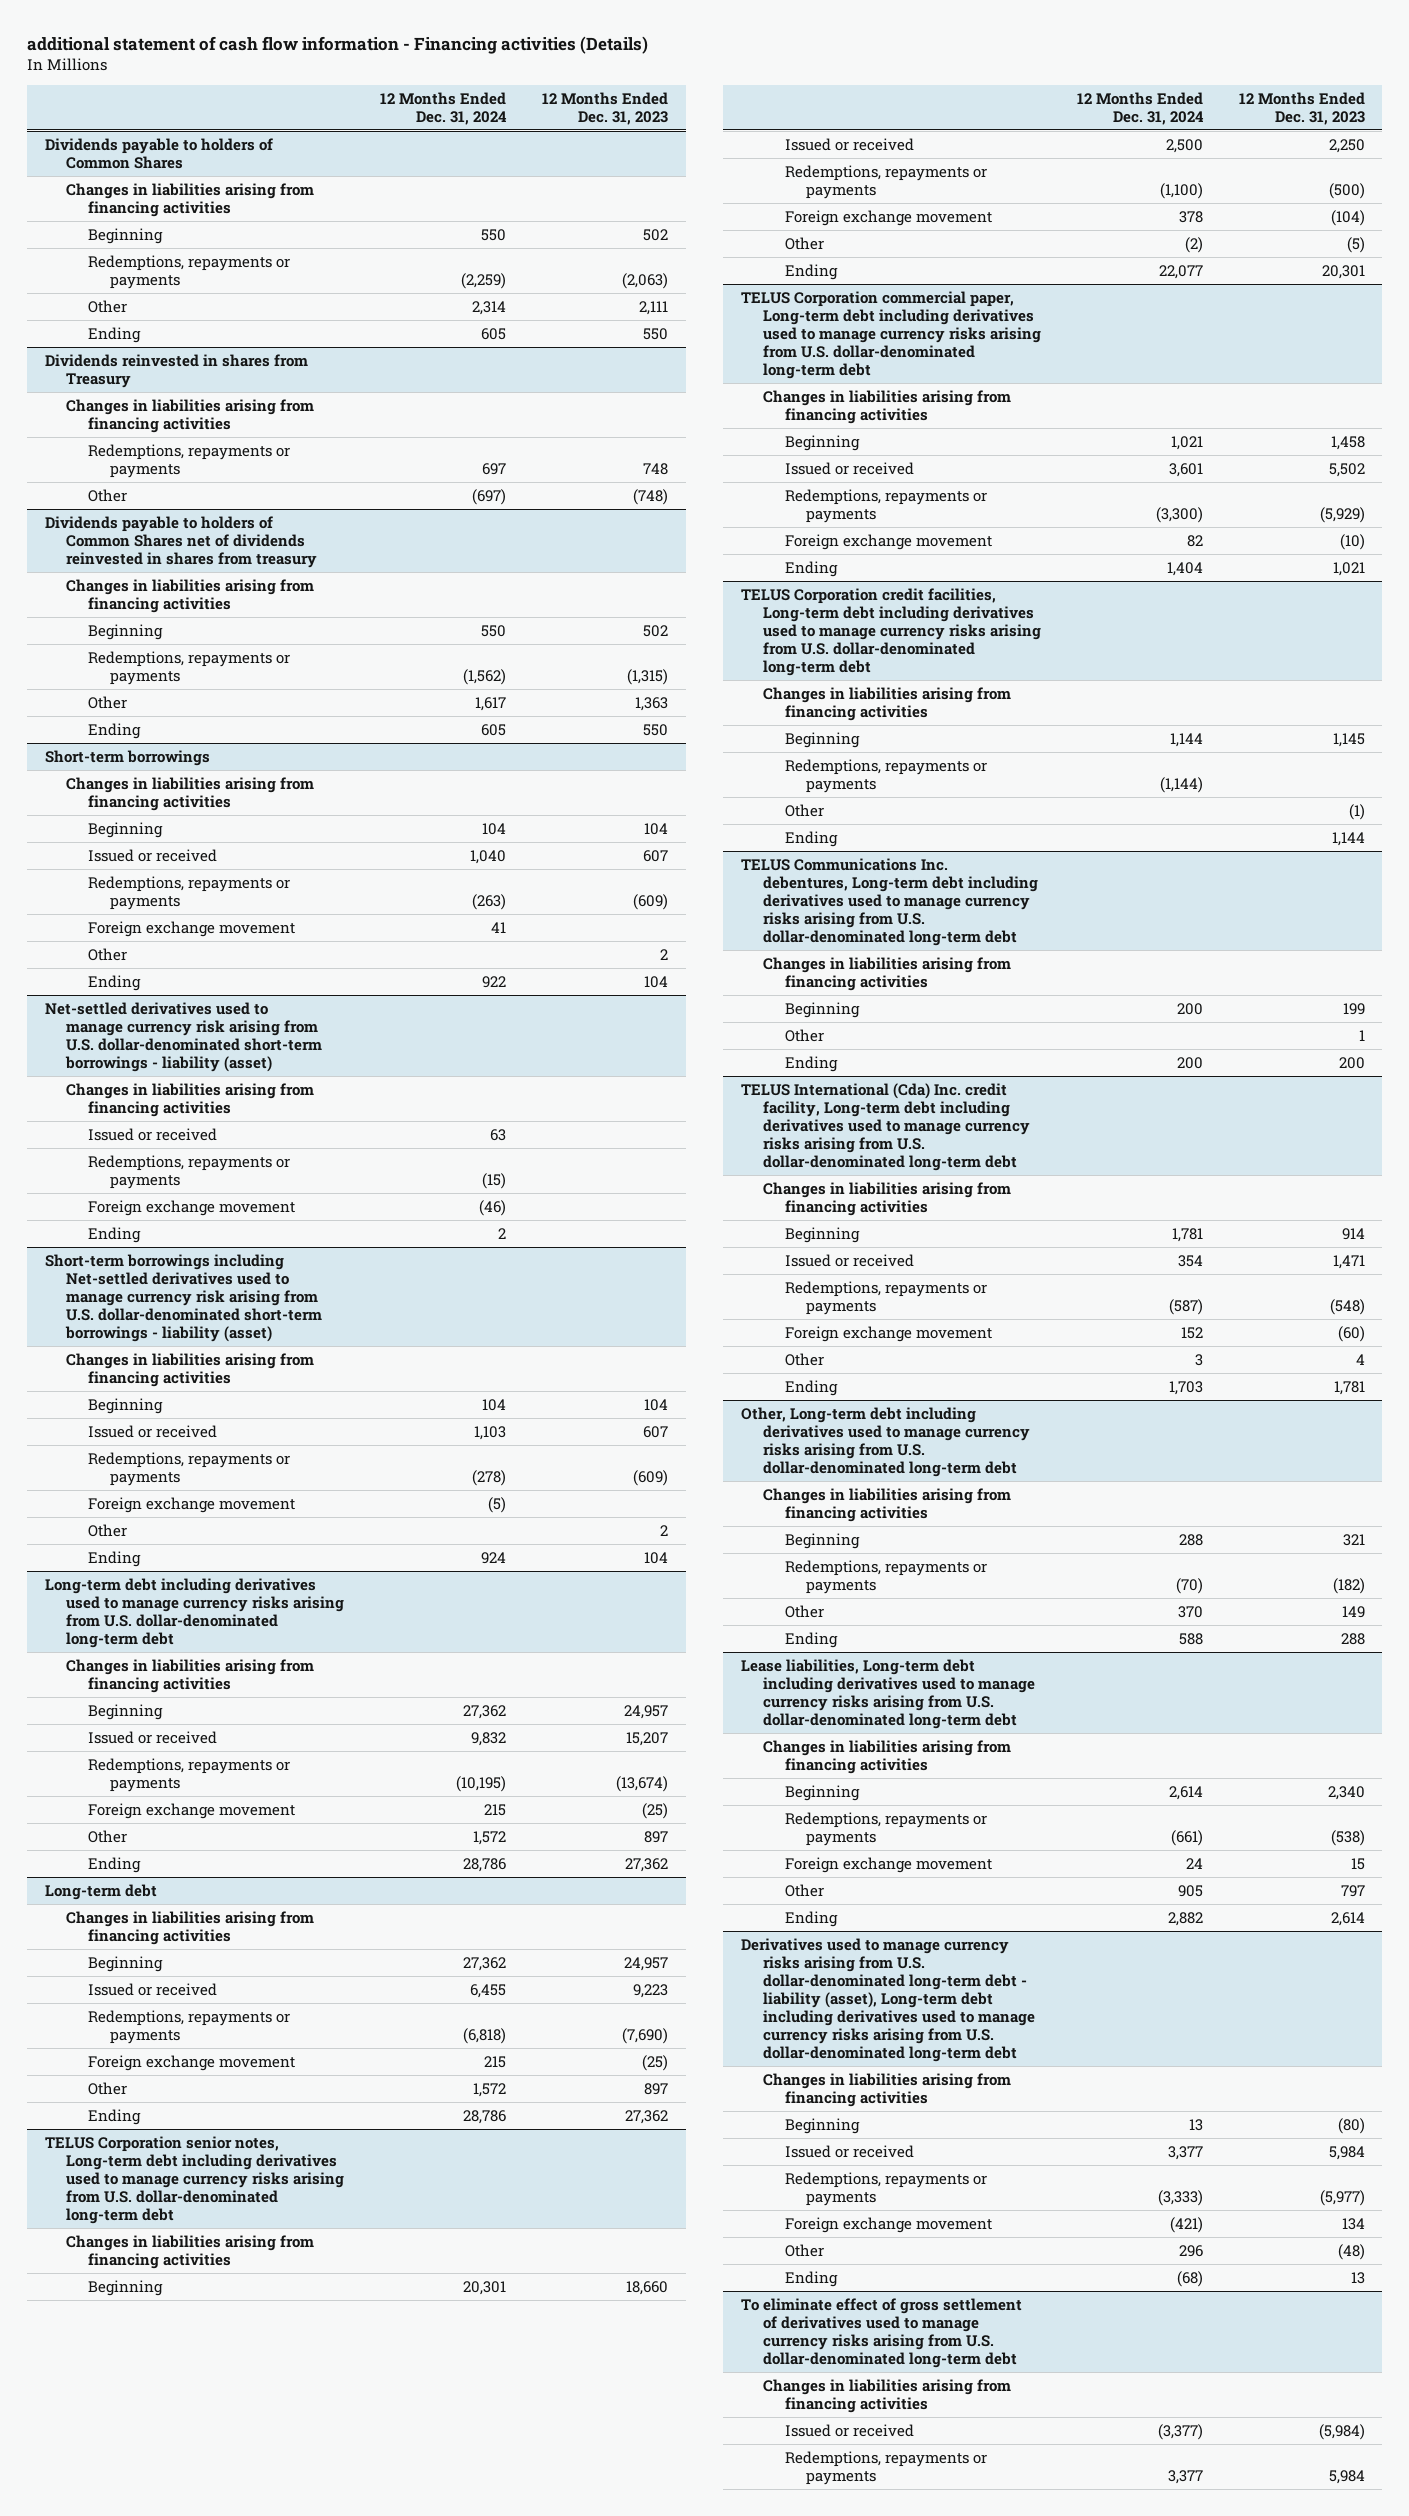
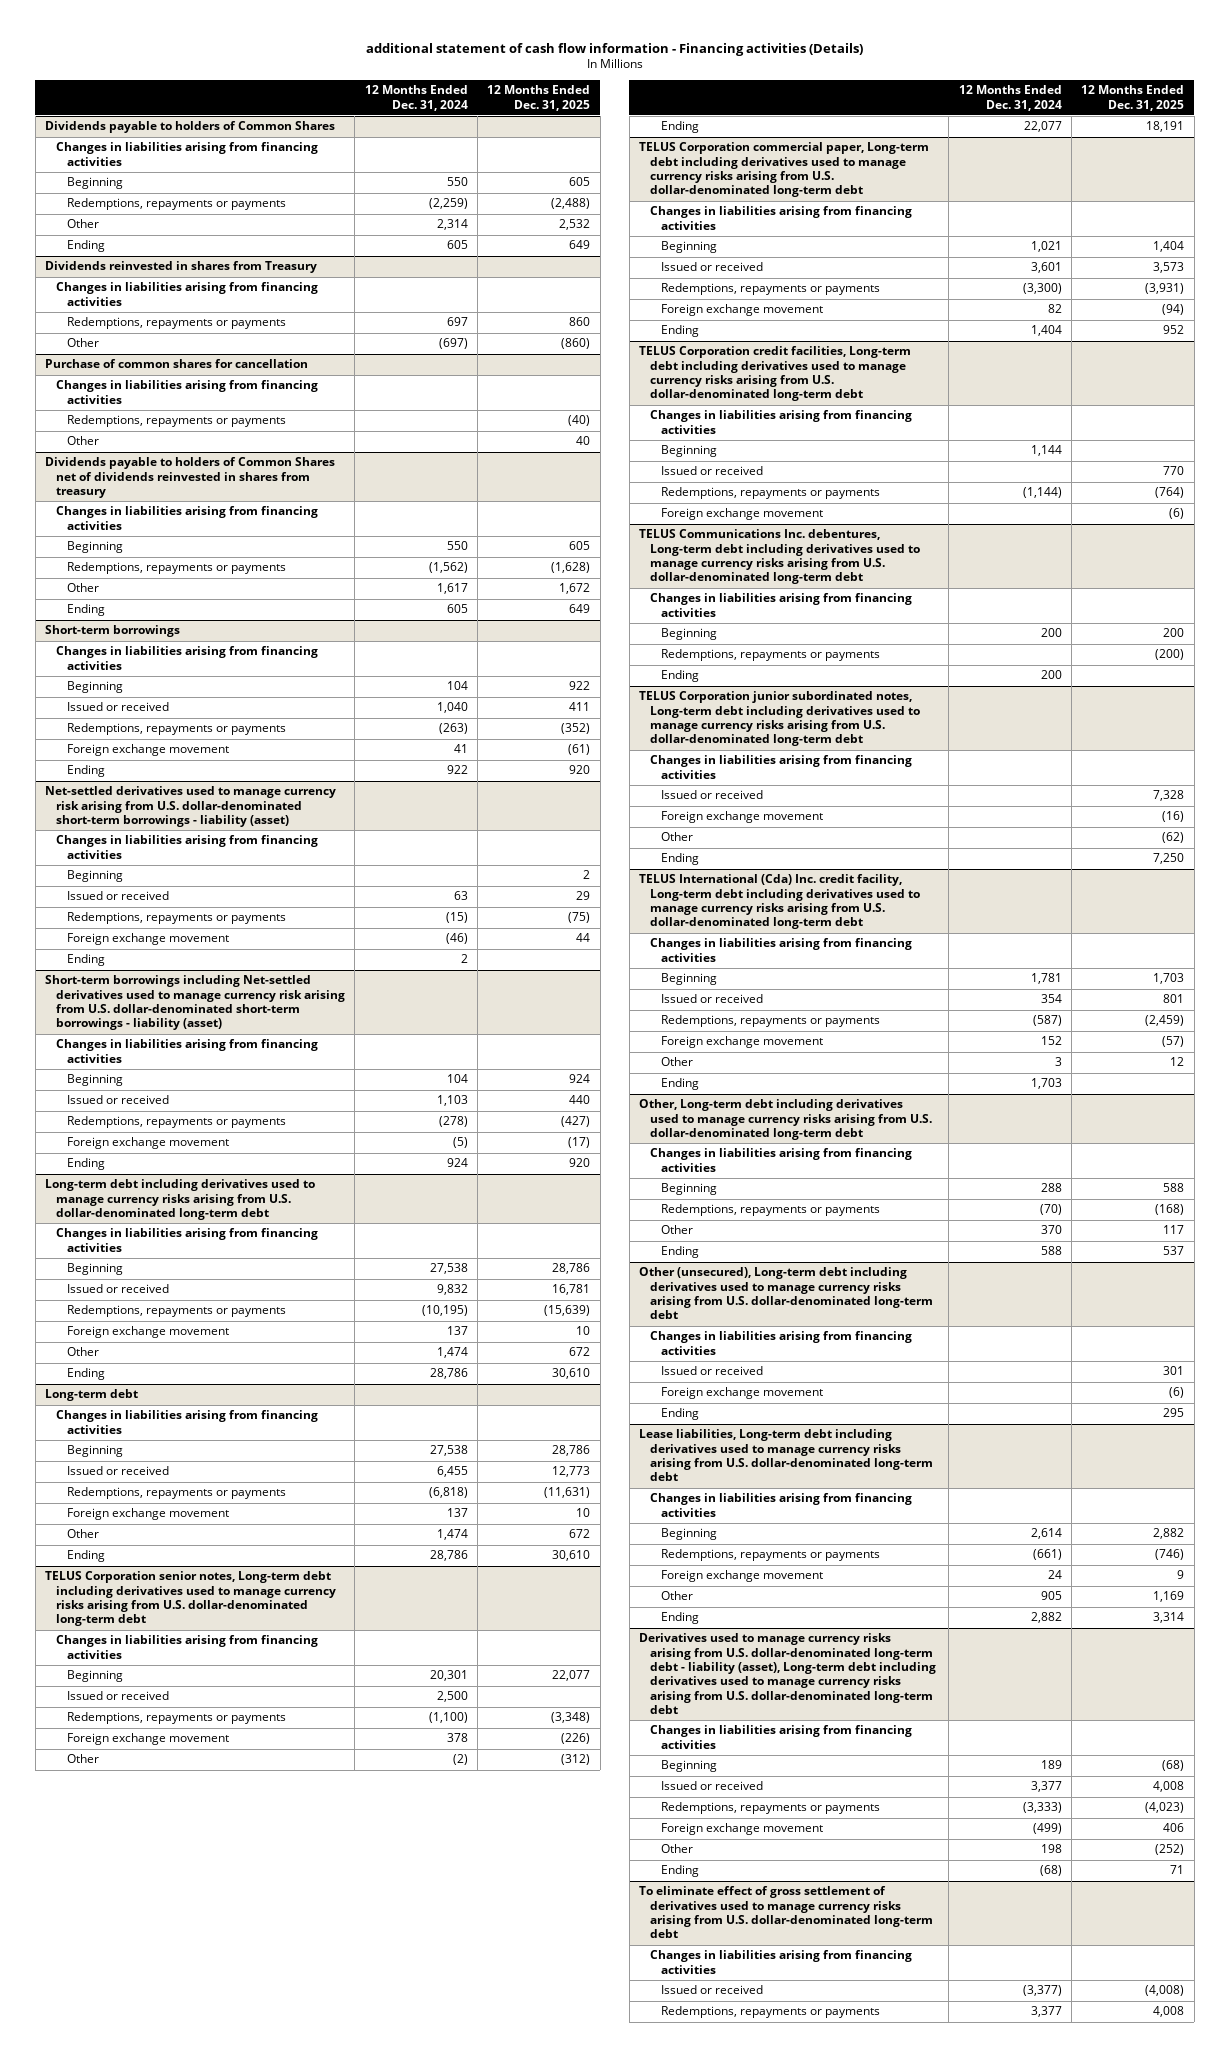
[542,92,669,126] 12 Months Ended Dec. 31, 2023 -> none
none -> [487,85,591,111] 12 Months Ended Dec. 31, 2025
none -> [44,359,308,369] Purchase of common shares for cancellation
none -> [55,380,318,404] Changes in liabilities arising from financing activities
none -> [66,415,286,428] Redemptions, repayments or payments
none -> [66,436,99,446] Other
[88,947,128,961] Other -> none
none -> [66,870,123,883] Beginning
[88,1523,128,1537] Other -> none
[463,1704,507,1719] 27,362 -> [429,1263,468,1275] 27,538
[484,1803,507,1816] 215 -> [446,1326,468,1336] 137
[473,1830,507,1845] 1,572 -> [436,1347,468,1359] 1,474
[463,1956,507,1971] 27,362 -> [429,1445,468,1457] 27,538
[484,2055,507,2068] 215 -> [446,1508,468,1518] 137
[473,2082,507,2097] 1,572 -> [436,1529,468,1541] 1,474
none -> [660,466,763,476] Issued or received
[784,803,824,817] Other -> none
[784,830,838,847] Ending -> none
none -> [660,508,823,521] Foreign exchange movement
[784,1028,824,1042] Other -> none
none -> [660,649,880,662] Redemptions, repayments or payments
none -> [638,691,920,747] TELUS Corporation junior subordinated notes, Long-term debt including derivatives used to manage currency risks arising from U.S. dollar-denominated long-term debt
none -> [649,755,912,779] Changes in liabilities arising from financing activities
none -> [660,790,763,800] Issued or received
none -> [660,811,823,824] Foreign exchange movement
none -> [660,832,693,842] Other
none -> [660,853,699,866] Ending
none -> [638,1267,933,1320] Other (unsecured), Long-term debt including derivatives used to manage currency risks arising from U.S. dollar-denominated long-term debt
none -> [649,1331,912,1355] Changes in liabilities arising from financing activities
none -> [660,1366,763,1376] Issued or received
none -> [660,1387,823,1400] Foreign exchange movement
none -> [660,1408,699,1421] Ending
[1188,2118,1203,2131] 13 -> [1040,1760,1062,1770] 189
[1169,2216,1203,2233] (421) -> [1032,1823,1062,1835] (499)
[1178,2244,1203,2257] 296 -> [1040,1844,1062,1854] 198

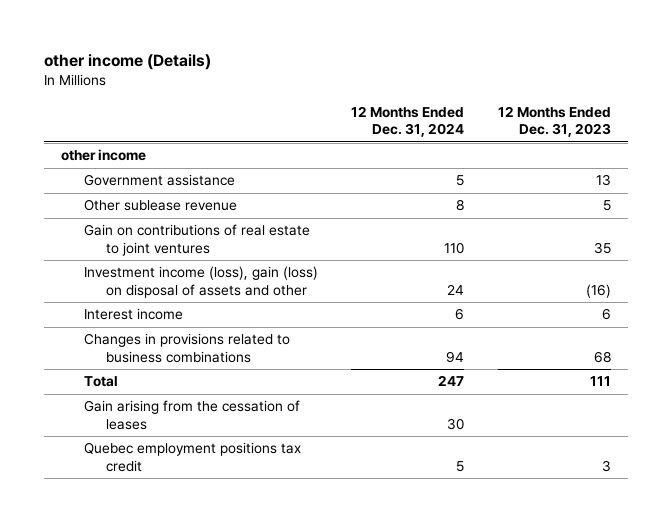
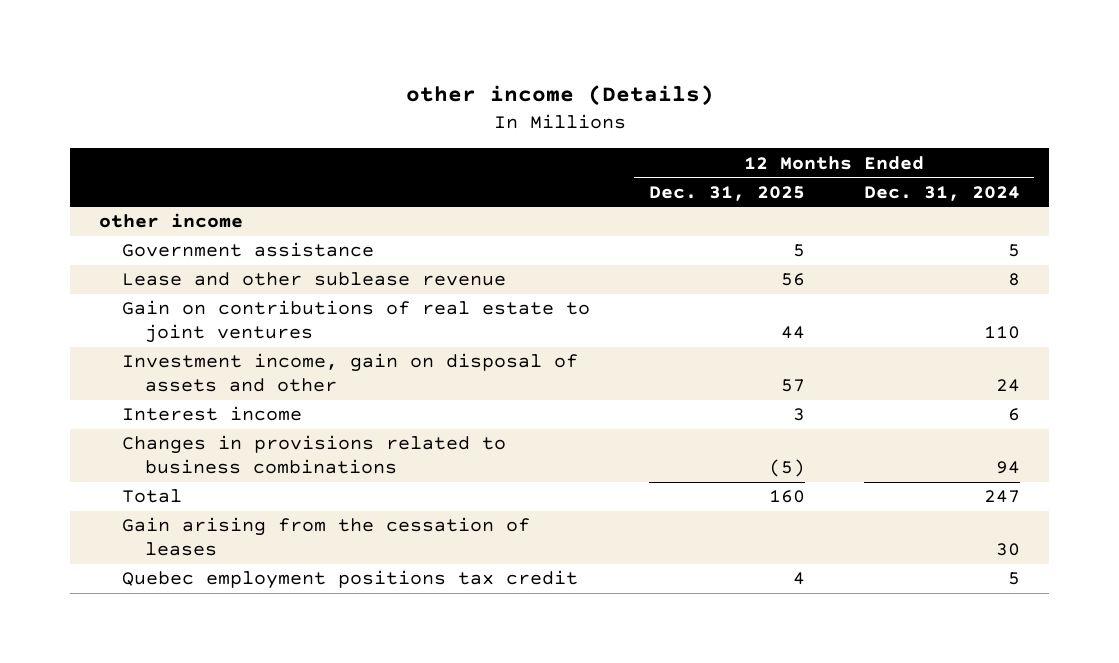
[498,106,612,138] 12 Months Ended Dec. 31, 2023 -> none
none -> [648,185,805,201] Dec. 31, 2025
[83,199,237,212] Other sublease revenue -> [122,272,507,287] Lease and other sublease revenue
[83,266,318,298] Investment income (loss), gain (loss) on disposal of assets and other -> [122,353,579,393] Investment income, gain on disposal of assets and other

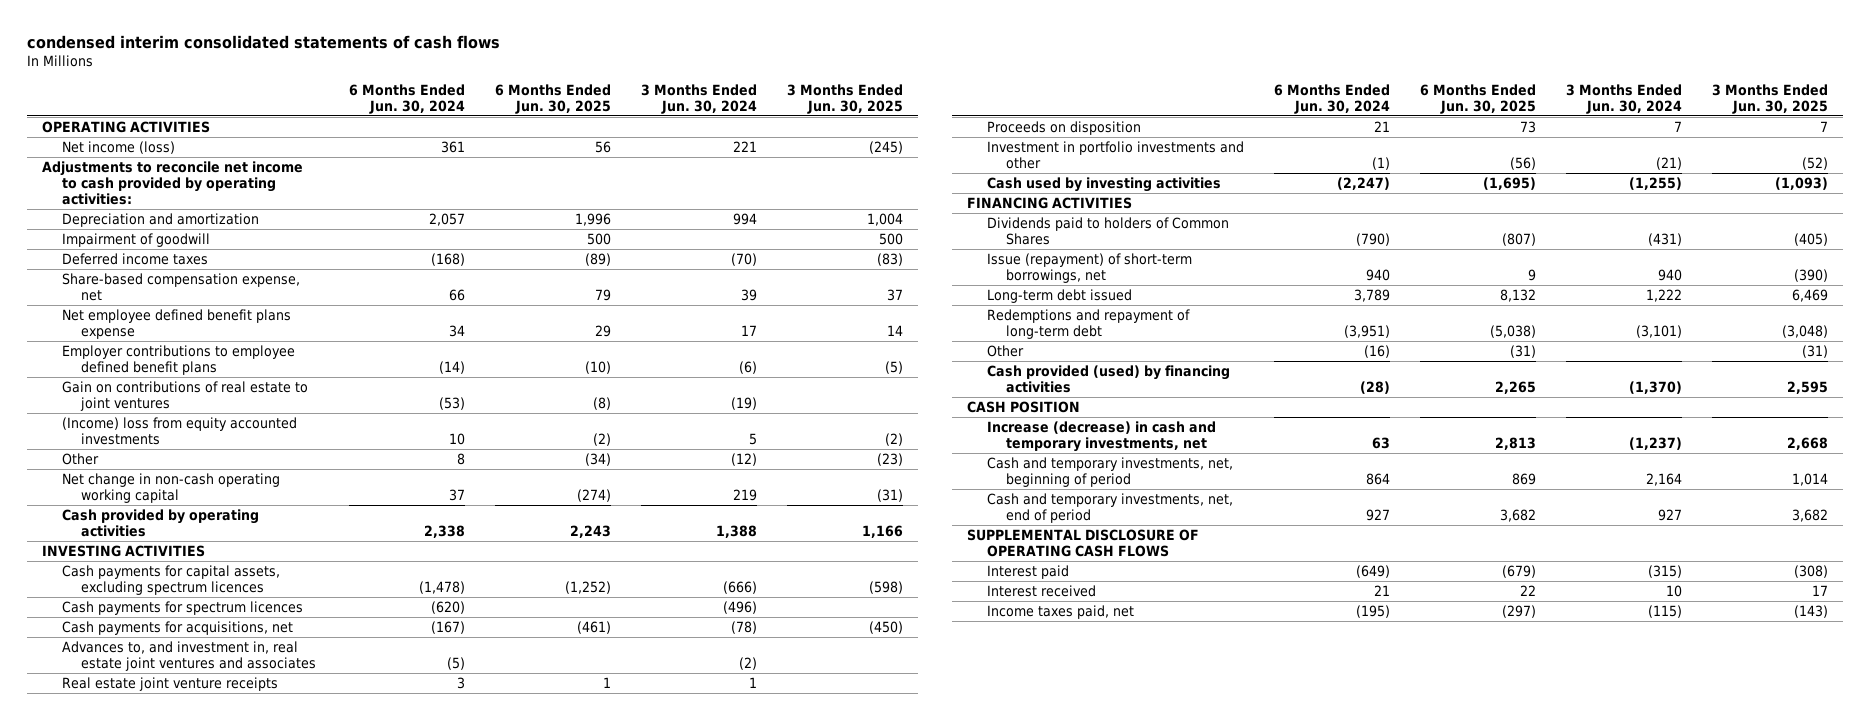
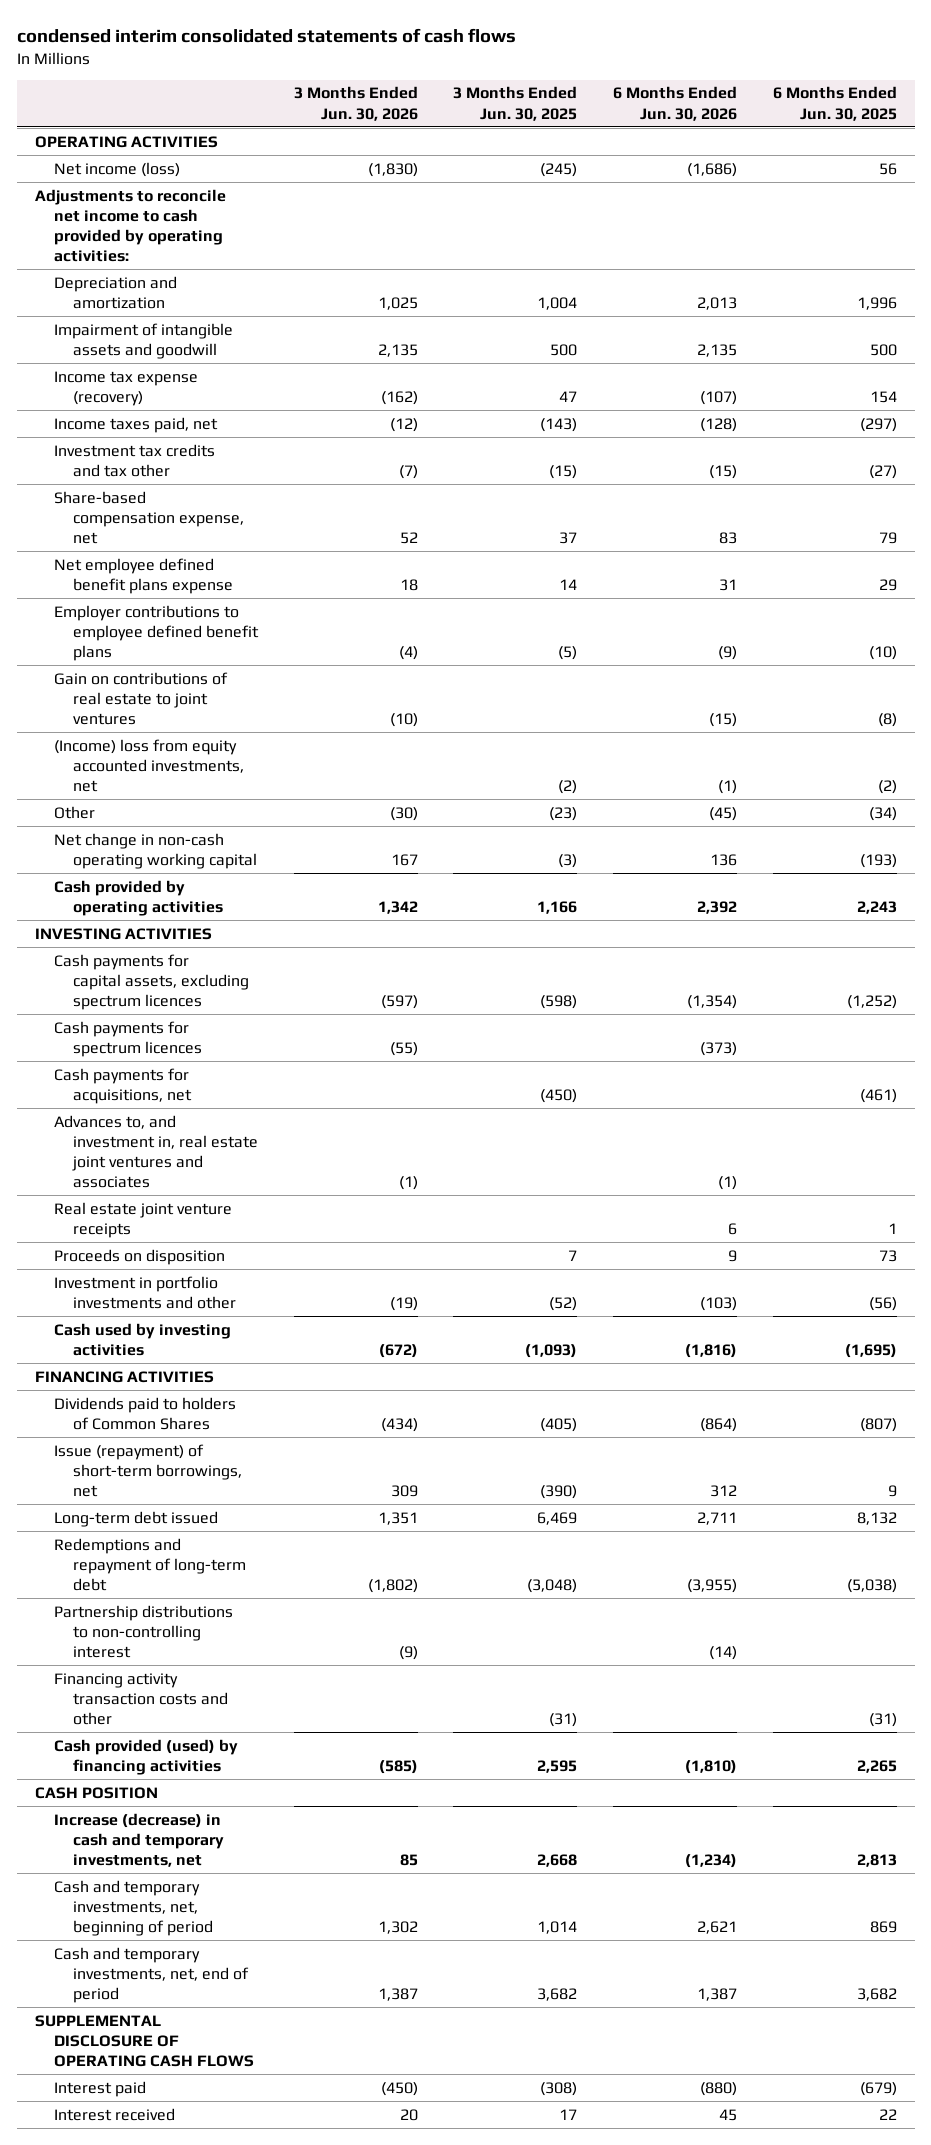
[348,83,465,114] 6 Months Ended Jun. 30, 2024 -> none
[641,83,758,114] 3 Months Ended Jun. 30, 2024 -> none
none -> [293,86,418,121] 3 Months Ended Jun. 30, 2026
none -> [613,86,738,121] 6 Months Ended Jun. 30, 2026
[61,253,208,266] Deferred income taxes -> none
[61,233,210,248] Impairment of goodwill -> [53,322,233,359] Impairment of intangible assets and goodwill
none -> [53,370,198,406] Income tax expense (recovery)
[986,605,1134,620] Income taxes paid, net -> [53,416,218,433] Income taxes paid, net
none -> [53,443,215,477] Investment tax credits and tax other
[61,417,297,445] (Income) loss from equity accounted investments -> [53,738,245,792] (Income) loss from equity accounted investments, net
[577,488,612,502] (274) -> [859,853,897,868] (193)
[877,488,904,502] (31) -> [558,853,578,868] (3)
none -> [53,1604,233,1658] Partnership distributions to non-controlling interest
[986,345,1024,358] Other -> [53,1672,229,1725] Financing activity transaction costs and other

